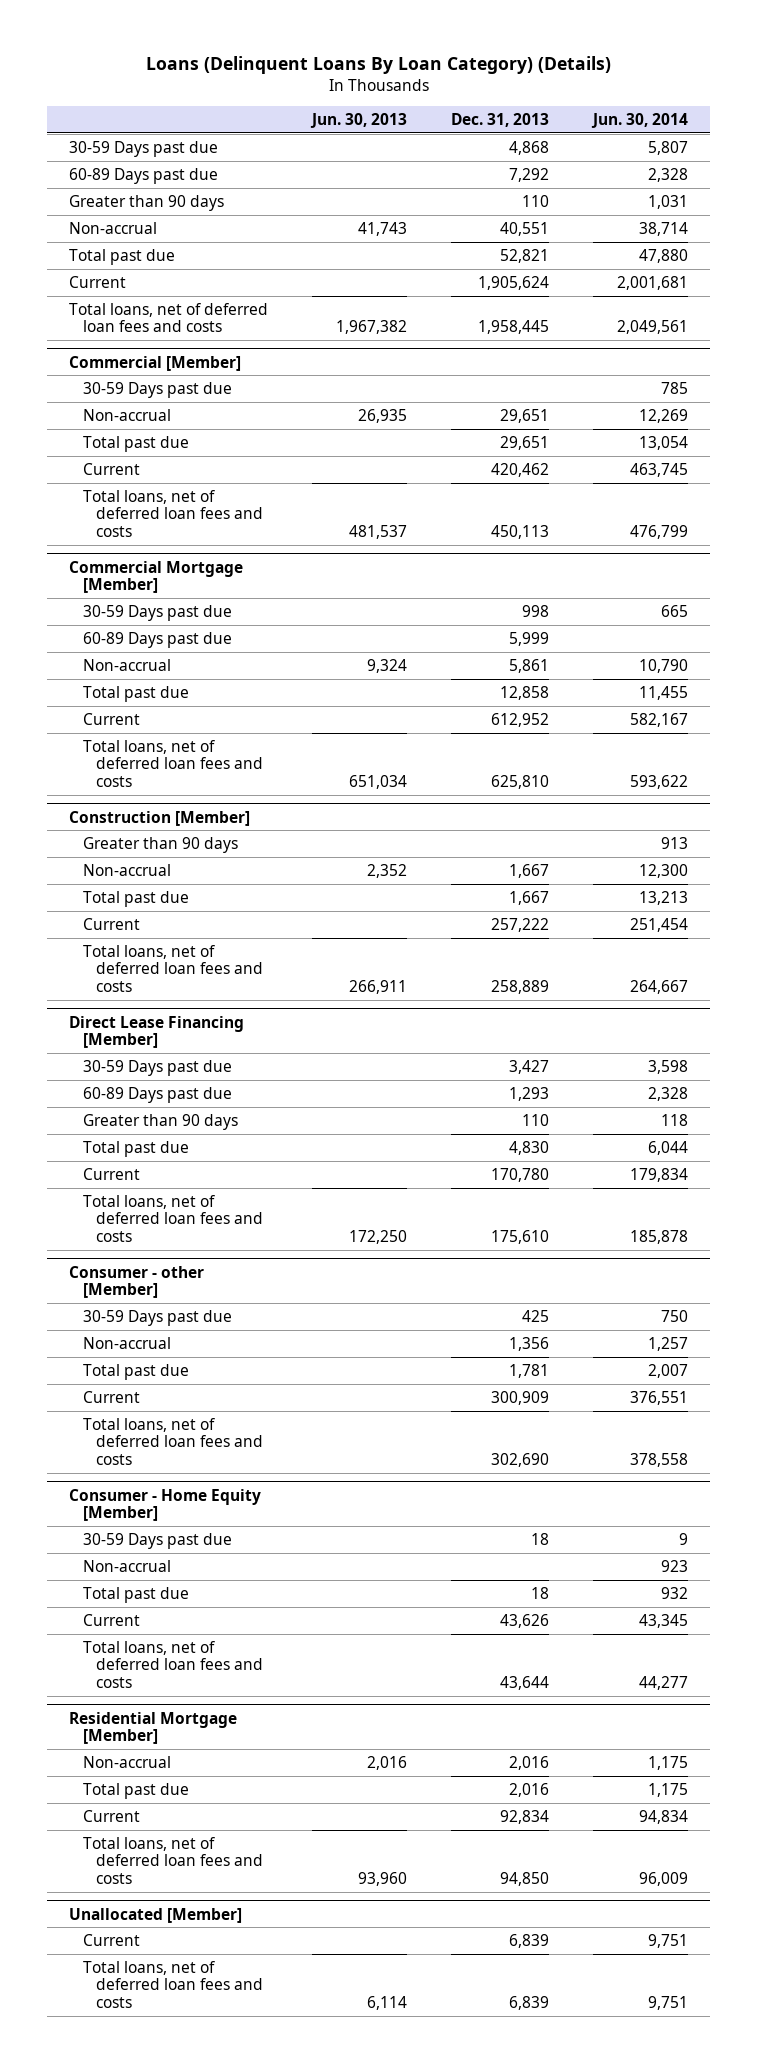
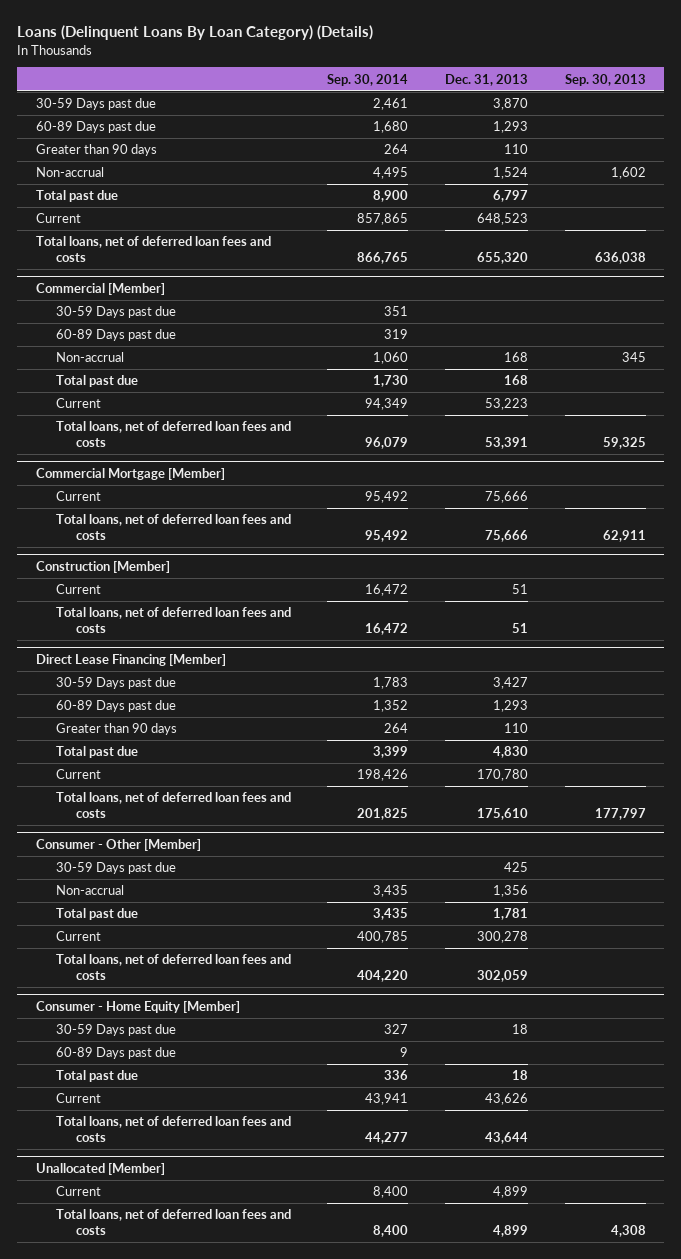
[309,112,407,128] Jun. 30, 2013 -> none
[591,112,689,128] Jun. 30, 2014 -> none
none -> [327,73,409,86] Sep. 30, 2014
none -> [564,73,646,86] Sep. 30, 2013
[509,140,550,155] 4,868 -> [493,98,529,111] 3,870
[509,167,550,182] 7,292 -> [493,121,529,134] 1,293
[500,221,550,236] 40,551 -> [493,167,529,180] 1,524
[500,248,550,263] 52,821 -> [493,190,529,203] 6,797
[478,275,550,290] 1,905,624 -> [477,213,529,226] 648,523
[478,320,550,335] 1,958,445 -> [477,251,529,264] 655,320
none -> [55,329,176,342] 60-89 Days past due
[500,408,550,423] 29,651 -> [504,352,529,363] 168
[500,435,550,450] 29,651 -> [504,375,529,386] 168
[491,462,550,477] 420,462 -> [485,398,529,411] 53,223
[491,524,550,539] 450,113 -> [485,436,529,449] 53,391
[82,604,232,621] 30-59 Days past due -> none
[82,631,232,648] 60-89 Days past due -> none
[82,658,171,671] Non-accrual -> none
[82,685,189,702] Total past due -> none
[491,712,550,727] 612,952 -> [485,491,529,504] 75,666
[491,774,550,789] 625,810 -> [485,529,529,542] 75,666
[82,836,238,853] Greater than 90 days -> none
[82,863,171,876] Non-accrual -> none
[82,890,189,907] Total past due -> none
[491,917,550,932] 257,222 -> [512,584,529,595] 51
[491,979,550,994] 258,889 -> [512,622,529,633] 51
[68,1265,204,1299] Consumer - other [Member] -> [35,839,201,852] Consumer - Other [Member]
[491,1390,550,1405] 300,909 -> [477,931,529,944] 300,278
[491,1452,550,1467] 302,690 -> [477,969,529,982] 302,059
[82,1559,171,1572] Non-accrual -> none
none -> [55,1047,176,1060] 60-89 Days past due
[68,1711,237,1745] Residential Mortgage [Member] -> none
[82,1755,171,1768] Non-accrual -> none
[82,1782,189,1799] Total past due -> none
[82,1809,140,1822] Current -> none
[82,1836,264,1884] Total loans, net of deferred loan fees and costs -> none
[509,1933,550,1948] 6,839 -> [493,1186,529,1199] 4,899
[509,1995,550,2010] 6,839 -> [493,1224,529,1237] 4,899

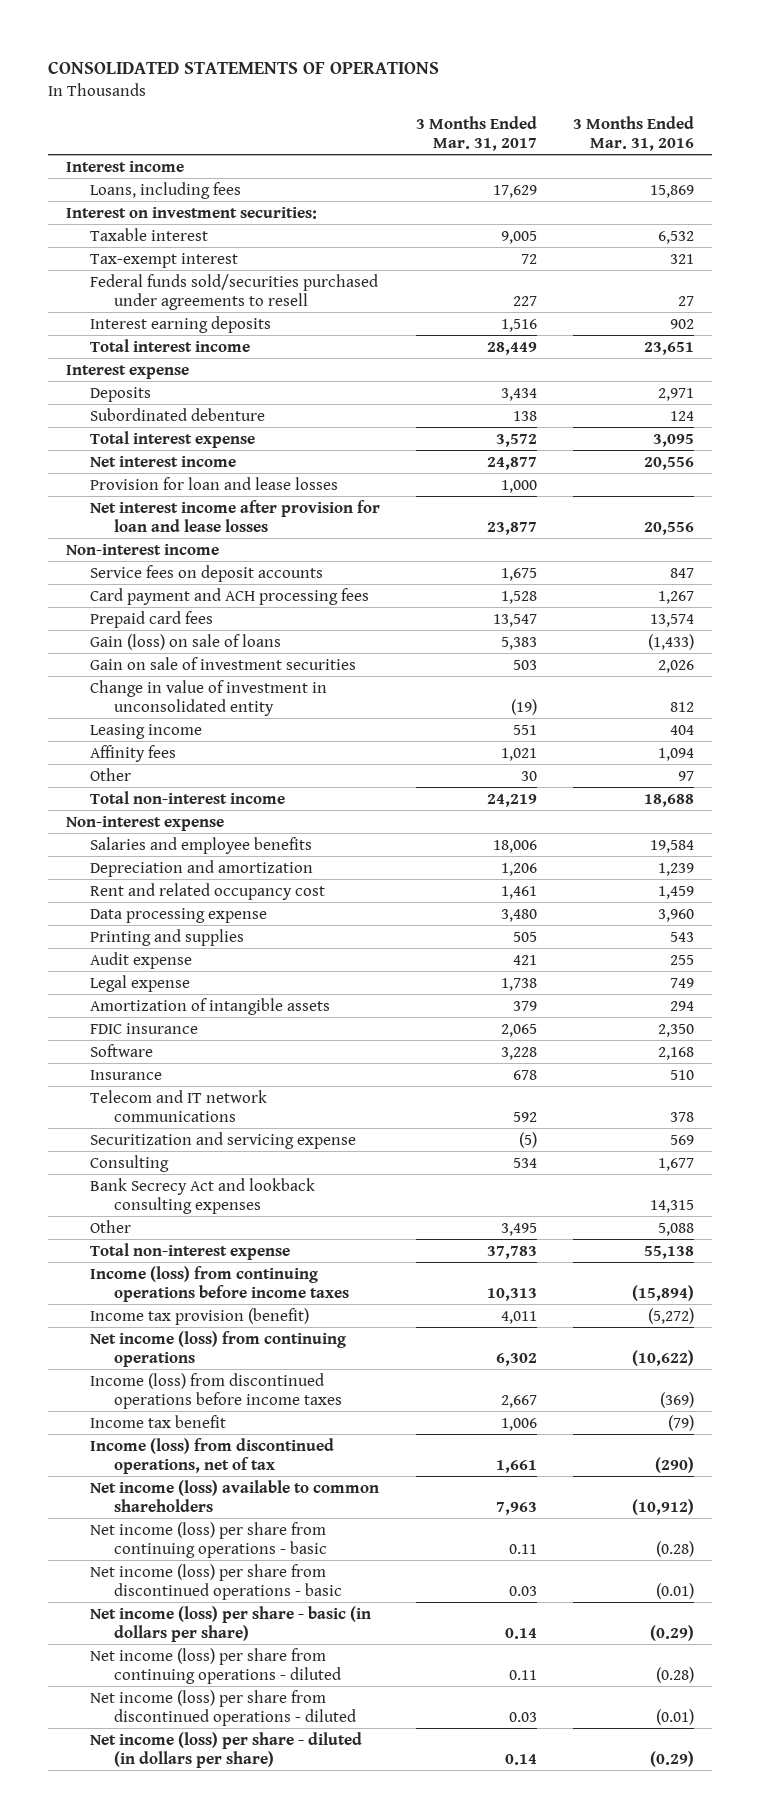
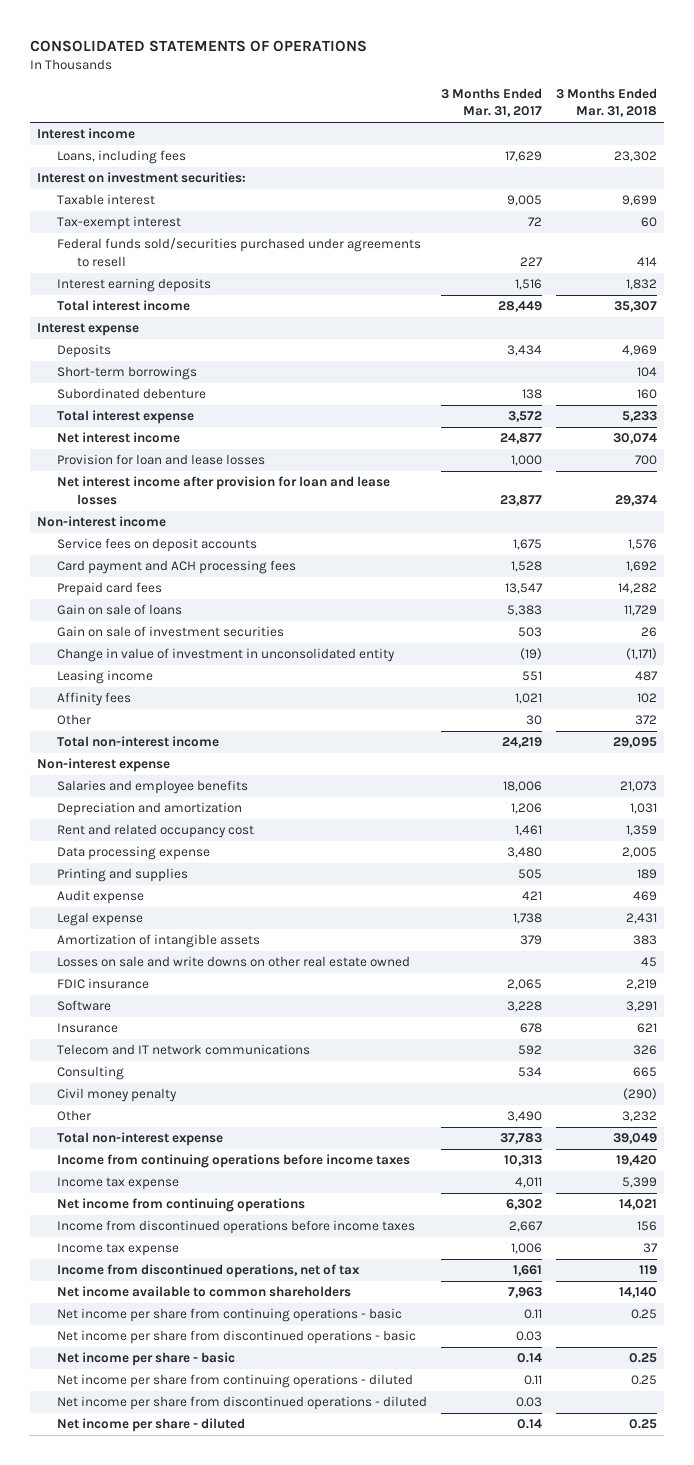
[572,115,694,151] 3 Months Ended Mar. 31, 2016 -> none
none -> [555,88,657,118] 3 Months Ended Mar. 31, 2018
none -> [57,366,198,381] Short-term borrowings
[90,633,282,650] Gain (loss) on sale of loans -> [57,604,183,616] Gain on sale of loans
none -> [57,956,411,968] Losses on sale and write downs on other real estate owned
[90,1131,357,1149] Securitization and servicing expense -> none
[90,1177,316,1214] Bank Secrecy Act and lookback consulting expenses -> none
none -> [57,1088,178,1103] Civil money penalty
[501,1222,538,1236] 3,495 -> [506,1111,542,1123] 3,490
[90,1265,349,1302] Income (loss) from continuing operations before income taxes -> [57,1154,411,1169] Income from continuing operations before income taxes
[90,1307,310,1325] Income tax provision (benefit) -> [57,1177,180,1191] Income tax expense
[90,1330,347,1367] Net income (loss) from continuing operations -> [57,1198,306,1213] Net income from continuing operations
[90,1372,342,1409] Income (loss) from discontinued operations before income taxes -> [57,1220,416,1235] Income from discontinued operations before income taxes
[90,1414,227,1428] Income tax benefit -> [57,1243,180,1257] Income tax expense
[90,1437,335,1474] Income (loss) from discontinued operations, net of tax -> [57,1264,361,1279] Income from discontinued operations, net of tax
[90,1479,380,1512] Net income (loss) available to common shareholders -> [57,1286,352,1298] Net income available to common shareholders
[90,1521,327,1558] Net income (loss) per share from continuing operations - basic -> [57,1308,403,1323] Net income per share from continuing operations - basic
[90,1563,342,1600] Net income (loss) per share from discontinued operations - basic -> [57,1330,417,1345] Net income per share from discontinued operations - basic
[90,1605,372,1642] Net income (loss) per share - basic (in dollars per share) -> [57,1352,236,1367] Net income per share - basic
[90,1647,341,1684] Net income (loss) per share from continuing operations - diluted -> [57,1374,414,1389] Net income per share from continuing operations - diluted
[90,1689,356,1726] Net income (loss) per share from discontinued operations - diluted -> [57,1396,428,1411] Net income per share from discontinued operations - diluted
[90,1731,363,1768] Net income (loss) per share - diluted (in dollars per share) -> [57,1418,246,1433] Net income per share - diluted

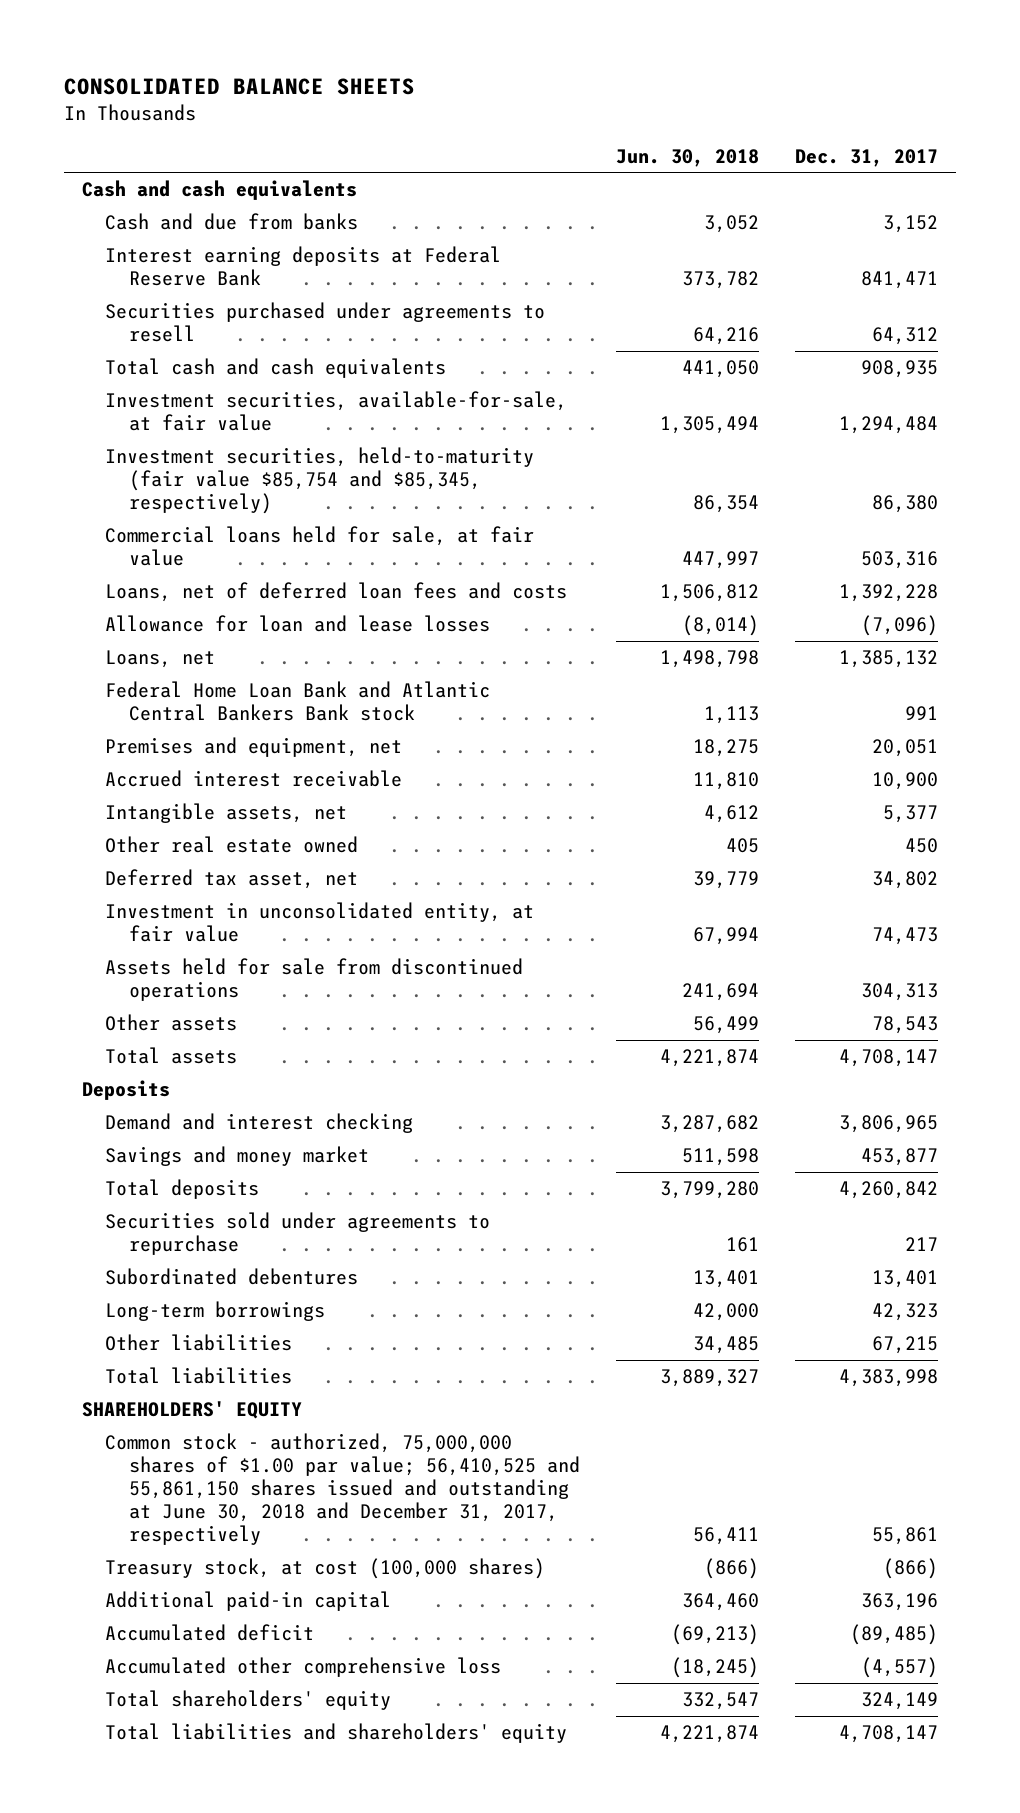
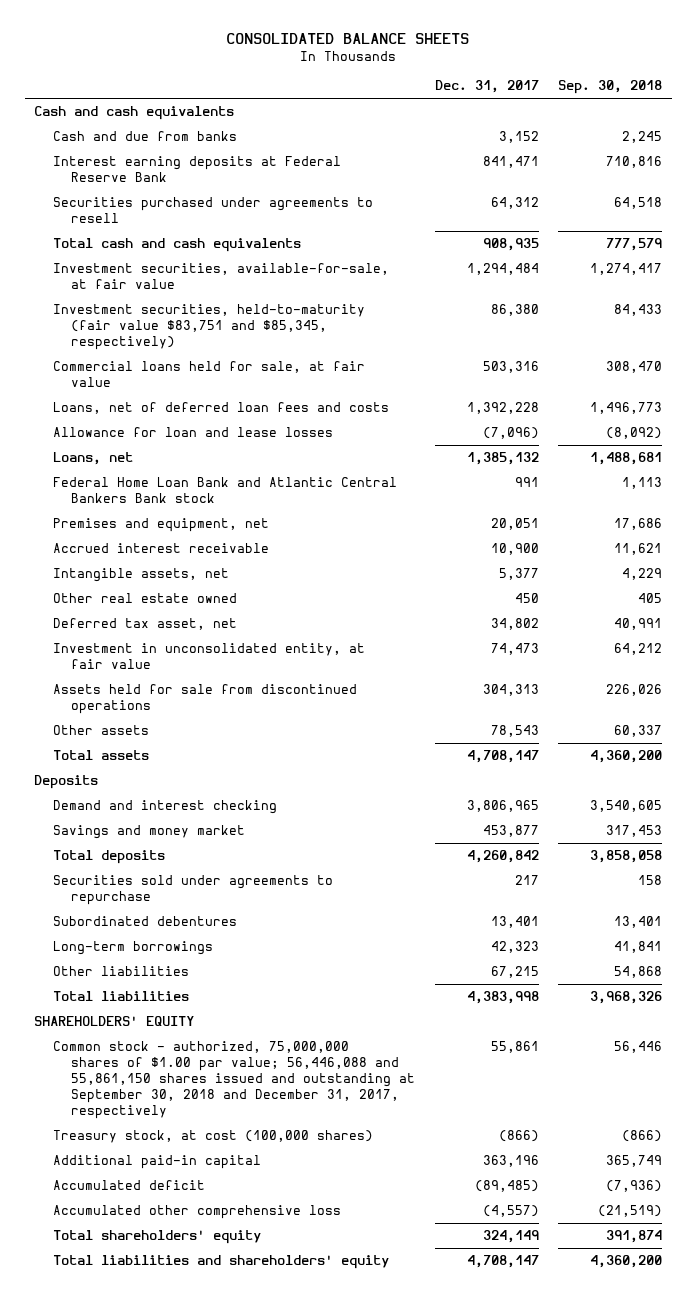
[616,148,760,167] Jun. 30, 2018 -> none
none -> [558,80,663,95] Sep. 30, 2018
[105,447,535,515] Investment securities, held-to-maturity (fair value $85,754 and $85,345, respectively) -> [52,304,365,350] Investment securities, held-to-maturity (fair value $83,751 and $85,345, respectively)
[105,1433,581,1545] Common stock - authorized, 75,000,000 shares of $1.00 par value; 56,410,525 and 55,861,150 shares issued and outstanding at June 30, 2018 and December 31, 2017, respectively -> [52,1041,416,1119] Common stock - authorized, 75,000,000 shares of $1.00 par value; 56,446,088 and 55,861,150 shares issued and outstanding at September 30, 2018 and December 31, 2017, respectively

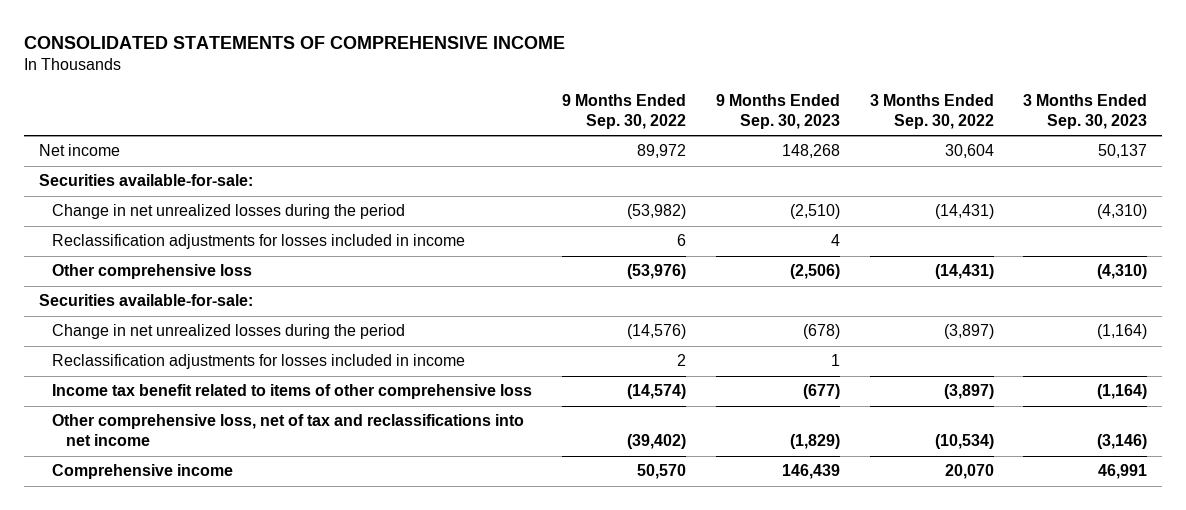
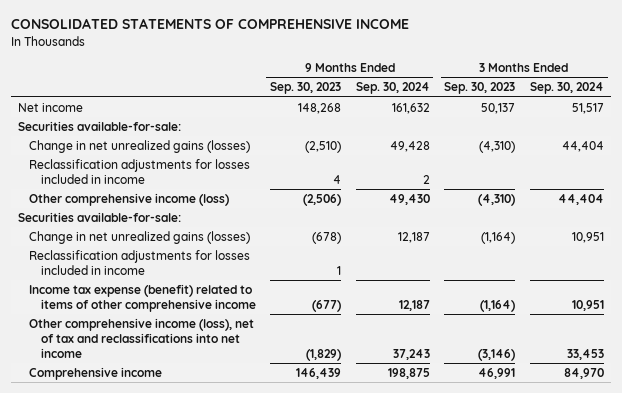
[562,93,687,129] 9 Months Ended Sep. 30, 2022 -> none
[869,93,994,129] 3 Months Ended Sep. 30, 2022 -> none
none -> [355,82,430,95] Sep. 30, 2024
none -> [529,82,604,95] Sep. 30, 2024
[52,204,406,220] Change in net unrealized losses during the period -> [29,139,251,153] Change in net unrealized gains (losses)
[52,264,253,280] Other comprehensive loss -> [29,192,230,206] Other comprehensive income (loss)
[52,324,406,340] Change in net unrealized losses during the period -> [29,230,251,244] Change in net unrealized gains (losses)
[52,384,533,400] Income tax benefit related to items of other comprehensive loss -> [29,283,256,312] Income tax expense (benefit) related to items of other comprehensive income
[52,414,525,447] Other comprehensive loss, net of tax and reclassifications into net income -> [29,317,255,358] Other comprehensive income (loss), net of tax and reclassifications into net income

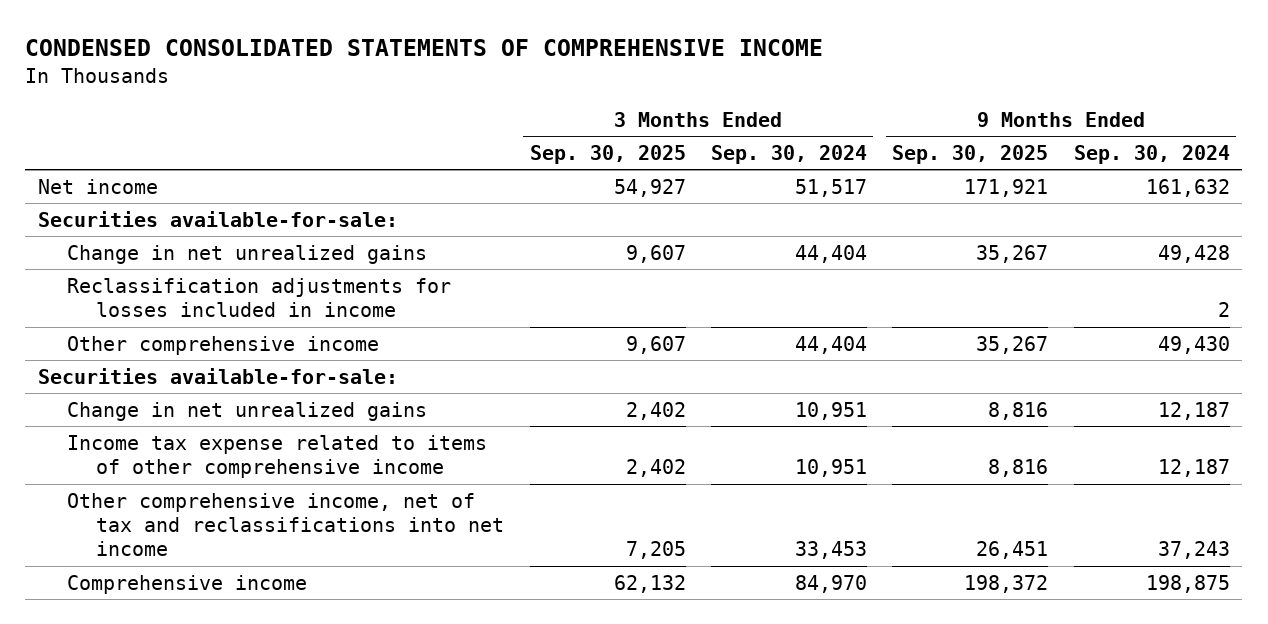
[10,18,409,30] CONSOLIDATED STATEMENTS OF COMPREHENSIVE INCOME -> [25,39,824,57] CONDENSED CONSOLIDATED STATEMENTS OF COMPREHENSIVE INCOME
[270,82,342,95] Sep. 30, 2023 -> none
[444,82,516,95] Sep. 30, 2023 -> none
none -> [529,144,686,164] Sep. 30, 2025
none -> [892,144,1049,164] Sep. 30, 2025
[29,139,251,153] Change in net unrealized gains (losses) -> [67,244,428,264] Change in net unrealized gains
[29,192,230,206] Other comprehensive income (loss) -> [67,335,380,355] Other comprehensive income
[29,249,251,275] Reclassification adjustments for losses included in income -> none
[29,230,251,244] Change in net unrealized gains (losses) -> [67,401,428,421] Change in net unrealized gains
[29,283,256,312] Income tax expense (benefit) related to items of other comprehensive income -> [67,434,488,479] Income tax expense related to items of other comprehensive income
[29,317,255,358] Other comprehensive income (loss), net of tax and reclassifications into net income -> [67,492,505,557] Other comprehensive income, net of tax and reclassifications into net income

